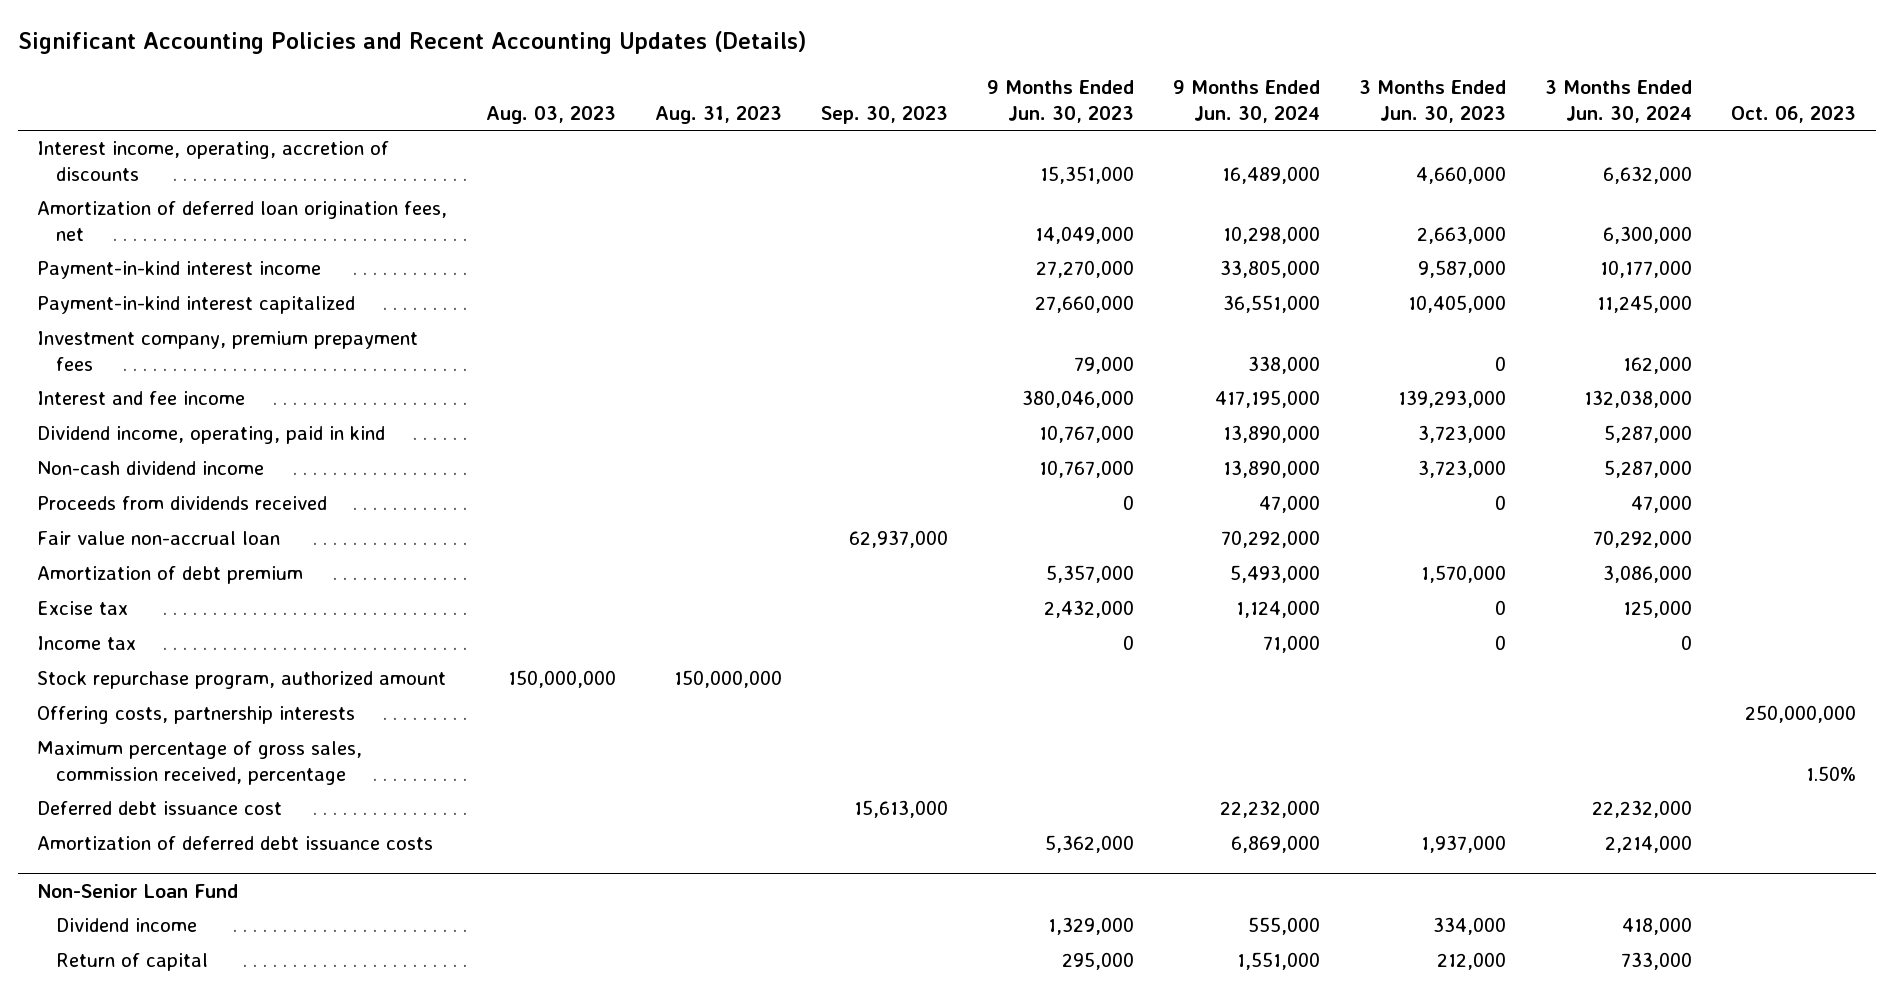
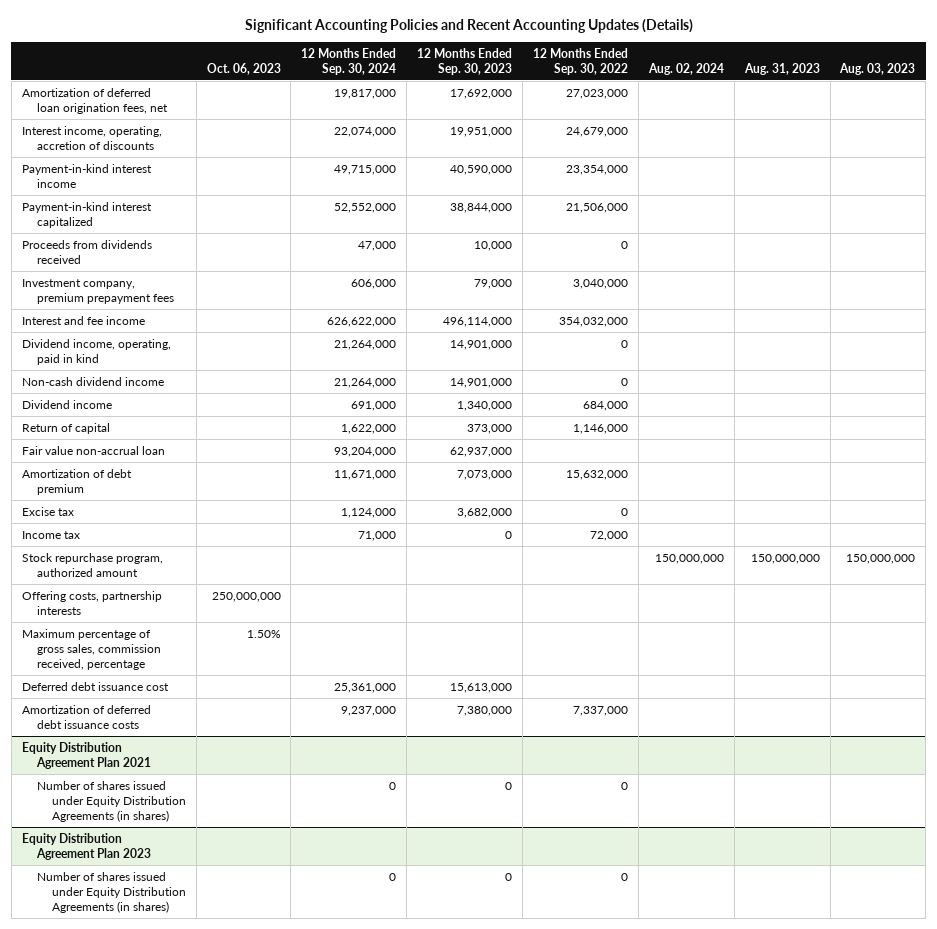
[821,105,949,124] Sep. 30, 2023 -> none
[987,80,1135,123] 9 Months Ended Jun. 30, 2023 -> none
[1173,80,1321,123] 9 Months Ended Jun. 30, 2024 -> none
[1359,80,1507,123] 3 Months Ended Jun. 30, 2023 -> none
[1545,80,1693,123] 3 Months Ended Jun. 30, 2024 -> none
none -> [301,47,397,75] 12 Months Ended Sep. 30, 2024
none -> [417,47,513,75] 12 Months Ended Sep. 30, 2023
none -> [532,47,628,75] 12 Months Ended Sep. 30, 2022
none -> [647,62,724,75] Aug. 02, 2024
[37,141,390,182] Interest income, operating, accretion of discounts -> [21,125,162,150] Interest income, operating, accretion of discounts
[37,496,328,511] Proceeds from dividends received -> [21,239,152,264] Proceeds from dividends received
none -> [21,399,112,409] Dividend income
none -> [21,422,110,434] Return of capital
[37,884,239,899] Non-Senior Loan Fund -> none
[56,918,198,933] Dividend income -> none
[56,953,209,972] Return of capital -> none
none -> [21,741,151,769] Equity Distribution Agreement Plan 2021
none -> [36,780,186,822] Number of shares issued under Equity Distribution Agreements (in shares)
none -> [21,832,151,860] Equity Distribution Agreement Plan 2023
none -> [36,871,186,913] Number of shares issued under Equity Distribution Agreements (in shares)

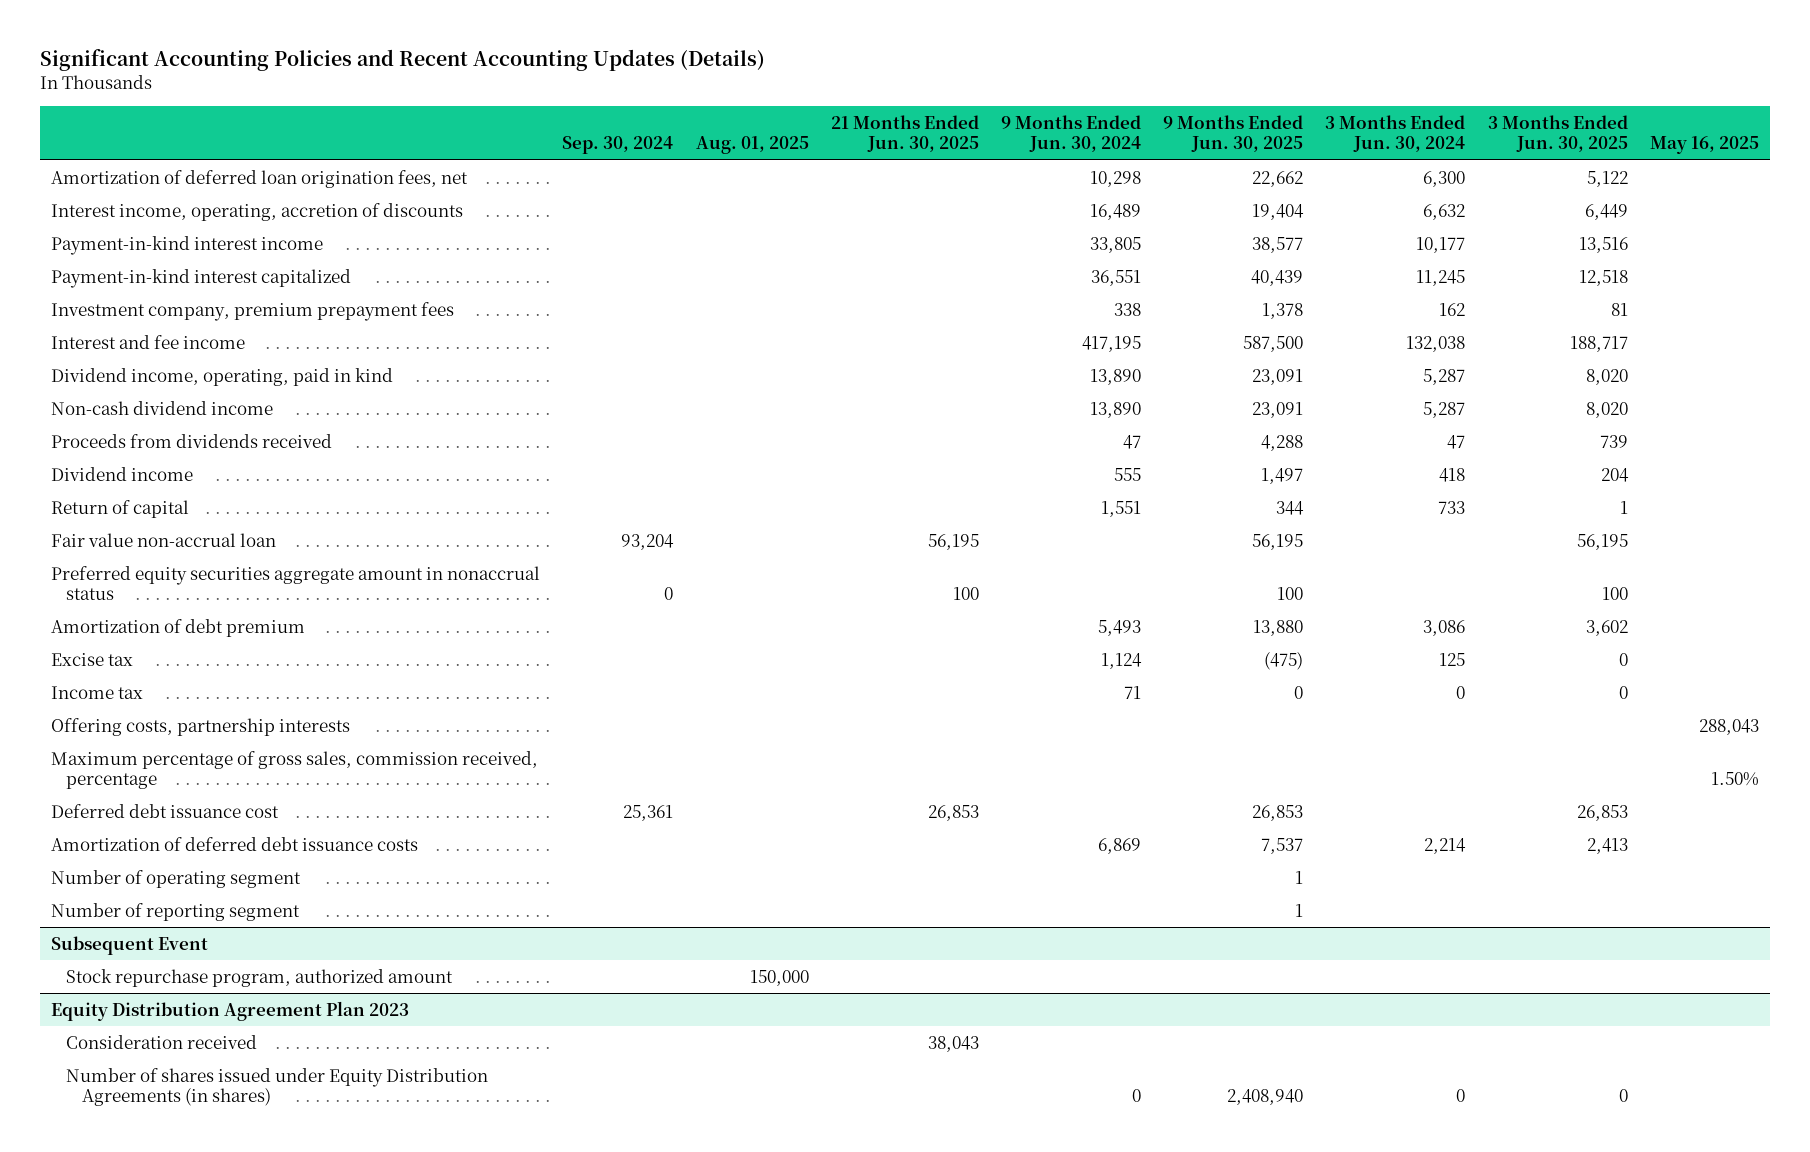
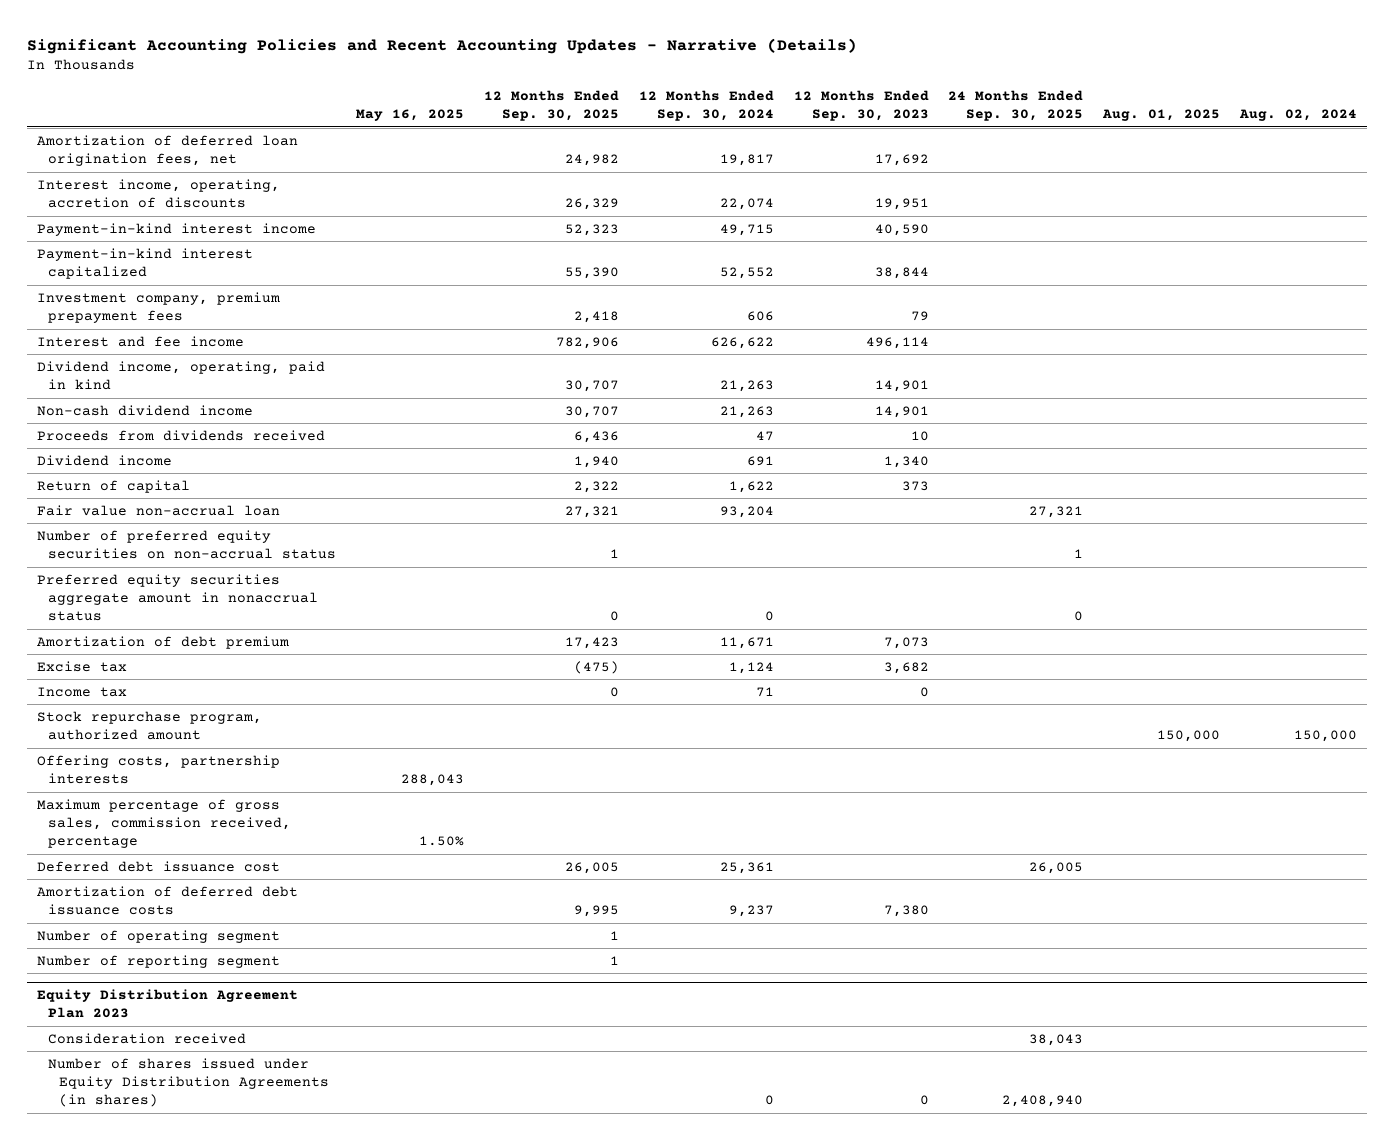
[40,49,766,72] Significant Accounting Policies and Recent Accounting Updates (Details) -> [27,37,858,54] Significant Accounting Policies and Recent Accounting Updates - Narrative (Details)
[562,136,674,155] Sep. 30, 2024 -> none
[830,115,979,153] 21 Months Ended Jun. 30, 2025 -> none
[1000,115,1141,153] 9 Months Ended Jun. 30, 2024 -> none
[1163,115,1304,153] 9 Months Ended Jun. 30, 2025 -> none
[1325,115,1466,153] 3 Months Ended Jun. 30, 2024 -> none
[1487,115,1628,153] 3 Months Ended Jun. 30, 2025 -> none
none -> [483,90,619,122] 12 Months Ended Sep. 30, 2025
none -> [638,90,774,122] 12 Months Ended Sep. 30, 2024
none -> [793,90,929,122] 12 Months Ended Sep. 30, 2023
none -> [948,90,1084,122] 24 Months Ended Sep. 30, 2025
none -> [1239,109,1358,122] Aug. 02, 2024
none -> [37,529,336,560] Number of preferred equity securities on non-accrual status
none -> [37,710,263,741] Stock repurchase program, authorized amount
[51,935,209,955] Subsequent Event -> none
[66,968,454,987] Stock repurchase program, authorized amount -> none

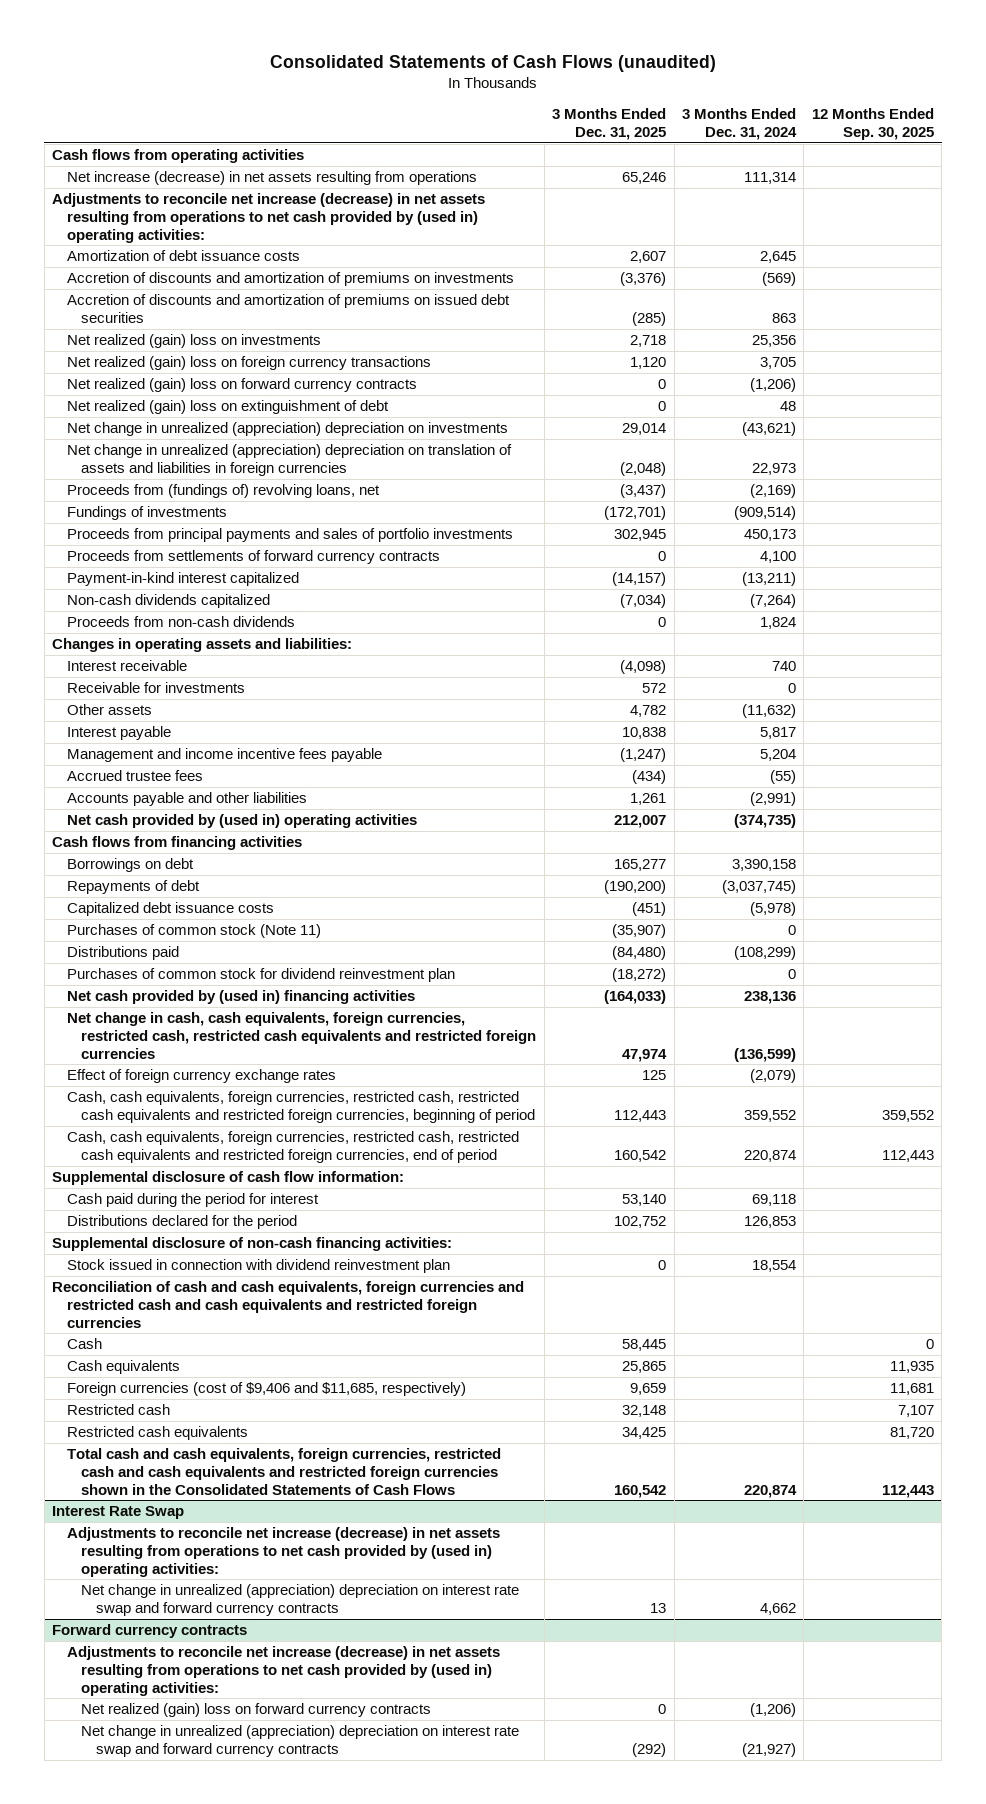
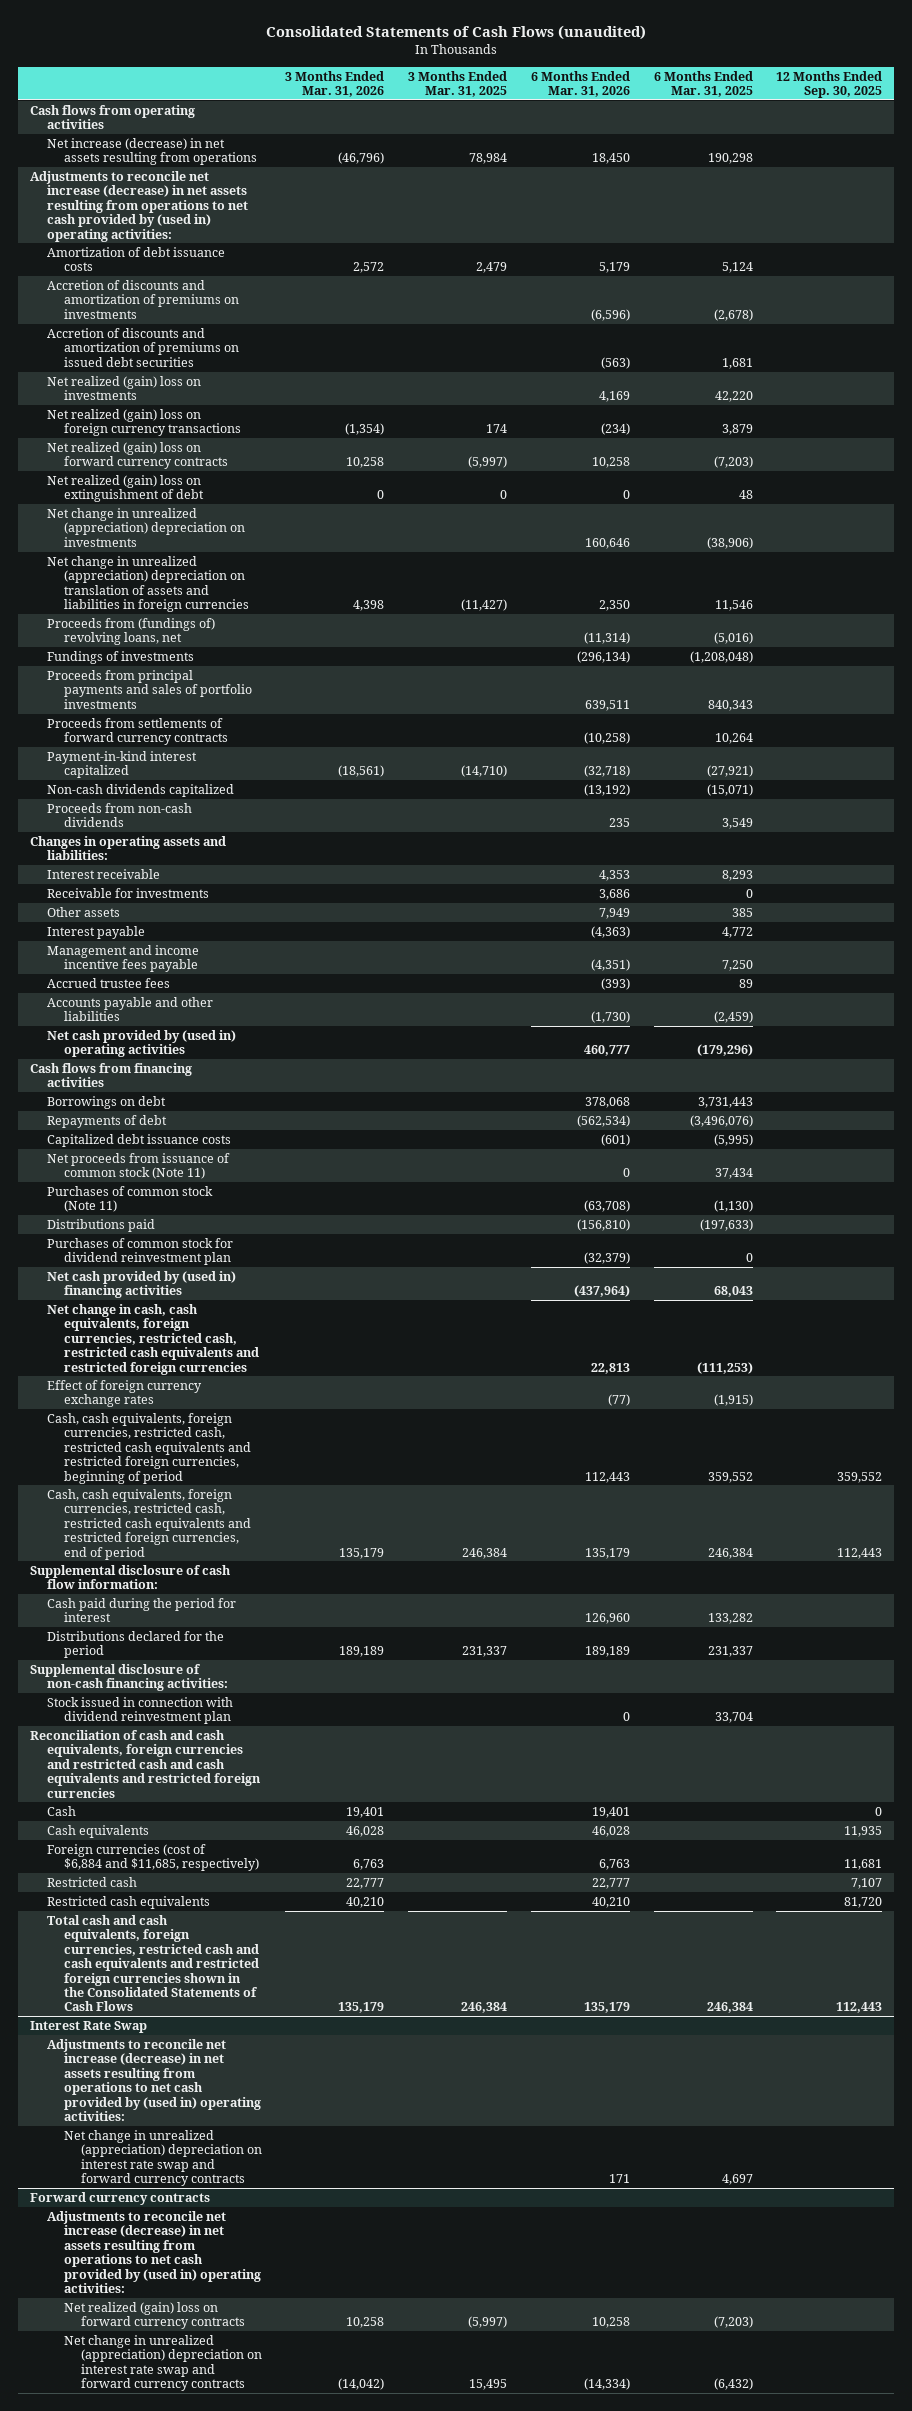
[552,108,667,140] 3 Months Ended Dec. 31, 2025 -> none
[681,108,797,140] 3 Months Ended Dec. 31, 2024 -> none
none -> [285,70,385,97] 3 Months Ended Mar. 31, 2026
none -> [408,70,508,97] 3 Months Ended Mar. 31, 2025
none -> [530,70,630,97] 6 Months Ended Mar. 31, 2026
none -> [653,70,753,97] 6 Months Ended Mar. 31, 2025
none -> [46,1152,230,1180] Net proceeds from issuance of common stock (Note 11)
[66,1382,466,1397] Foreign currencies (cost of $9,406 and $11,685, respectively) -> [46,1843,259,1872] Foreign currencies (cost of $6,884 and $11,685, respectively)

